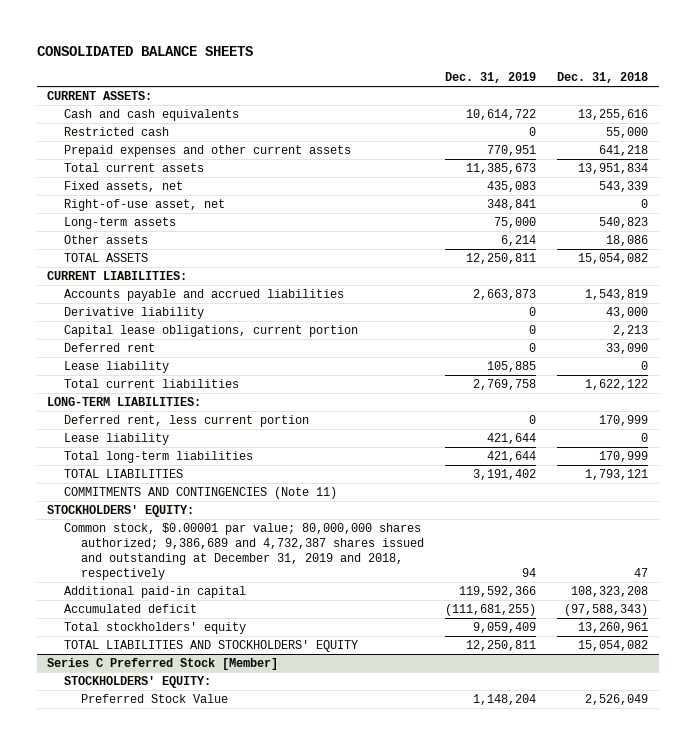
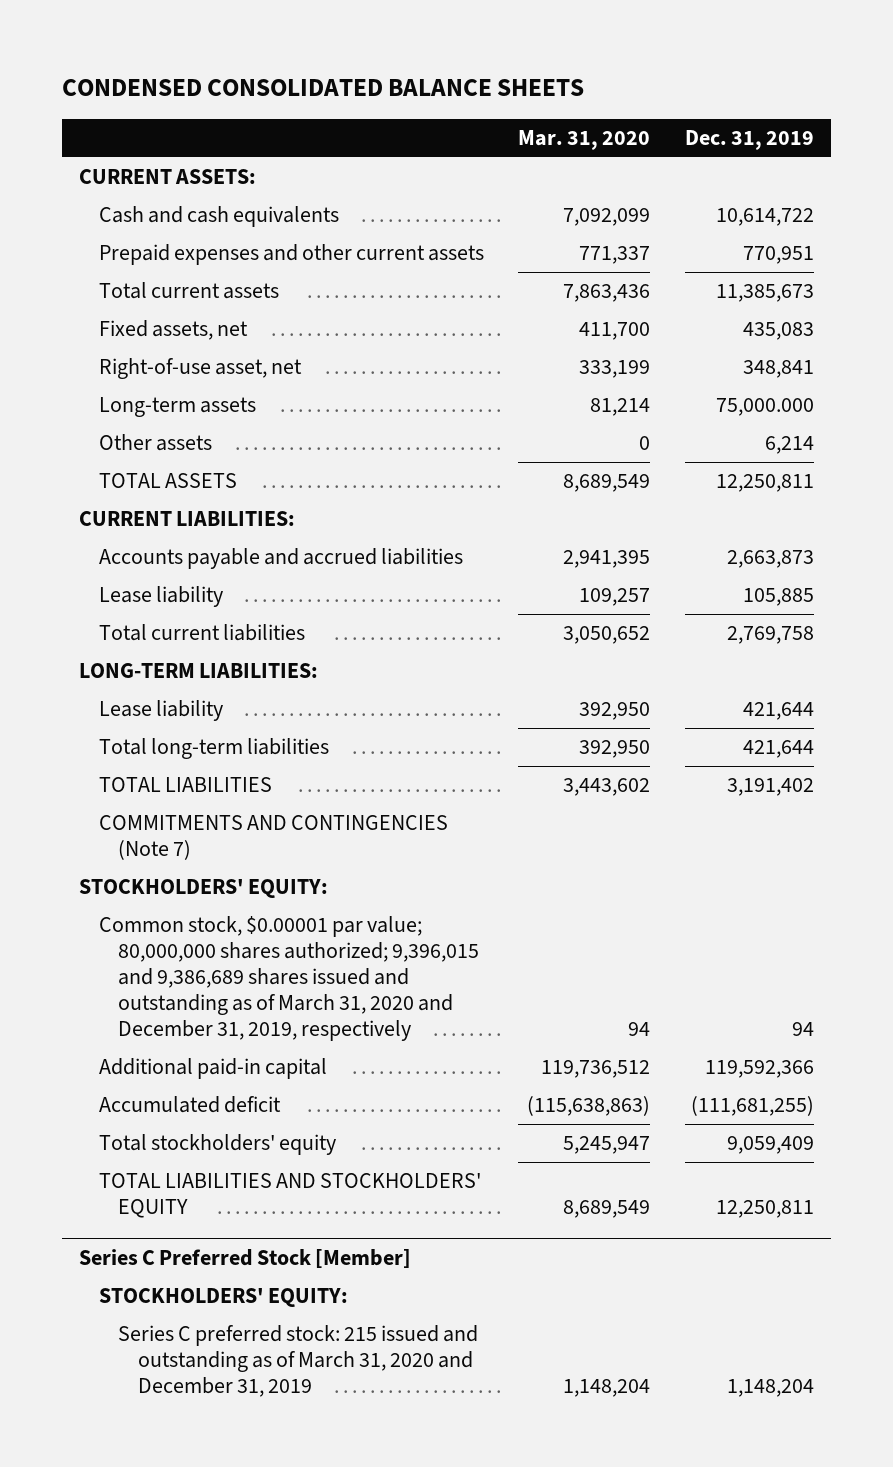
[36,45,253,56] CONSOLIDATED BALANCE SHEETS -> [62,79,585,97] CONDENSED CONSOLIDATED BALANCE SHEETS
[557,71,649,83] Dec. 31, 2018 -> none
none -> [518,129,651,150] Mar. 31, 2020
[63,127,169,137] Restricted cash -> none
[493,217,536,229] 75,000 -> [715,398,814,417] 75,000.000
[63,307,204,320] Derivative liability -> none
[63,325,358,338] Capital lease obligations, current portion -> none
[63,343,155,353] Deferred rent -> none
[63,415,309,428] Deferred rent, less current portion -> none
[63,487,337,500] COMMITMENTS AND CONTINGENCIES (Note 11) -> [98,815,448,861] COMMITMENTS AND CONTINGENCIES (Note 7)
[63,523,424,580] Common stock, $0.00001 par value; 80,000,000 shares authorized; 9,386,689 and 4,732,387 shares issued and outstanding at December 31, 2019 and 2018, respectively -> [98,916,480,1042] Common stock, $0.00001 par value; 80,000,000 shares authorized; 9,396,015 and 9,386,689 shares issued and outstanding as of March 31, 2020 and December 31, 2019, respectively
[80,694,228,704] Preferred Stock Value -> [118,1325,479,1398] Series C preferred stock: 215 issued and outstanding as of March 31, 2020 and December 31, 2019

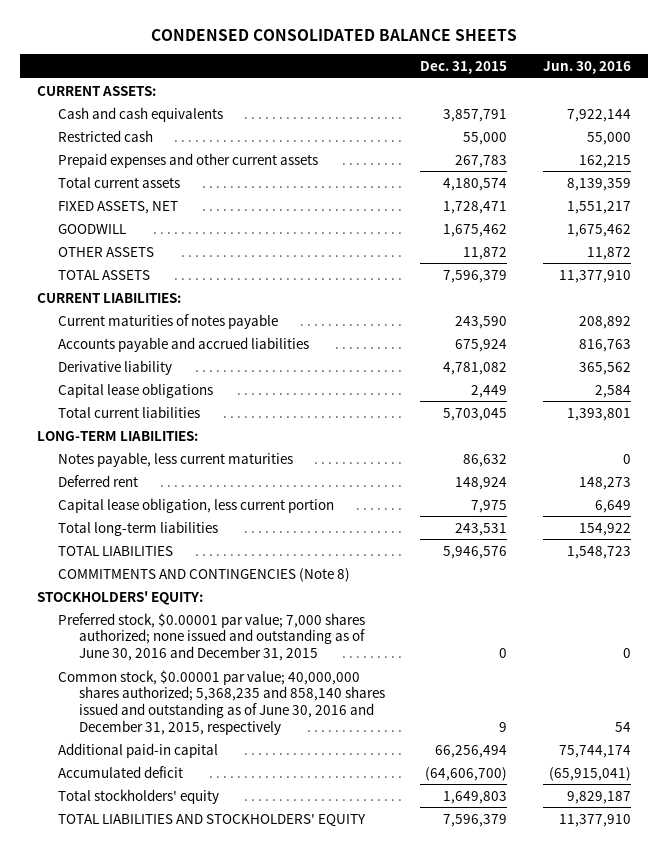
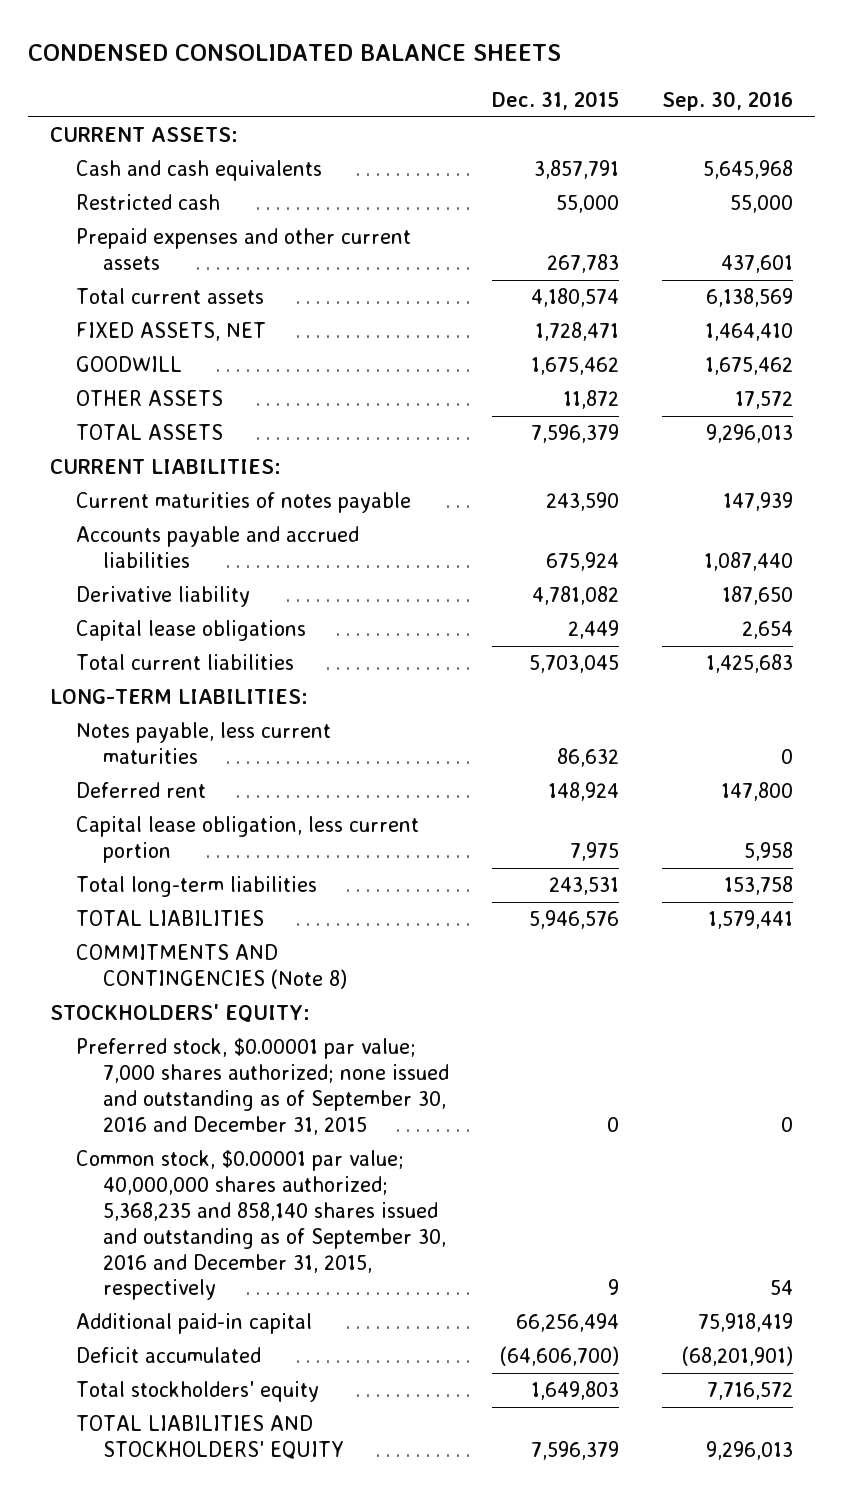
[542,60,631,74] Jun. 30, 2016 -> none
none -> [662,90,794,111] Sep. 30, 2016
[58,612,366,661] Preferred stock, $0.00001 par value; 7,000 shares authorized; none issued and outstanding as of June 30, 2016 and December 31, 2015 -> [76,1038,449,1135] Preferred stock, $0.00001 par value; 7,000 shares authorized; none issued and outstanding as of September 30, 2016 and December 31, 2015
[58,669,385,735] Common stock, $0.00001 par value; 40,000,000 shares authorized; 5,368,235 and 858,140 shares issued and outstanding as of June 30, 2016 and December 31, 2015, respectively -> [76,1150,446,1301] Common stock, $0.00001 par value; 40,000,000 shares authorized; 5,368,235 and 858,140 shares issued and outstanding as of September 30, 2016 and December 31, 2015, respectively
[58,765,184,778] Accumulated deficit -> [76,1347,262,1364] Deficit accumulated

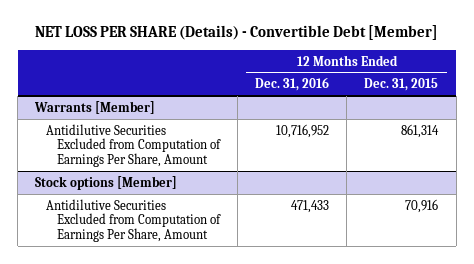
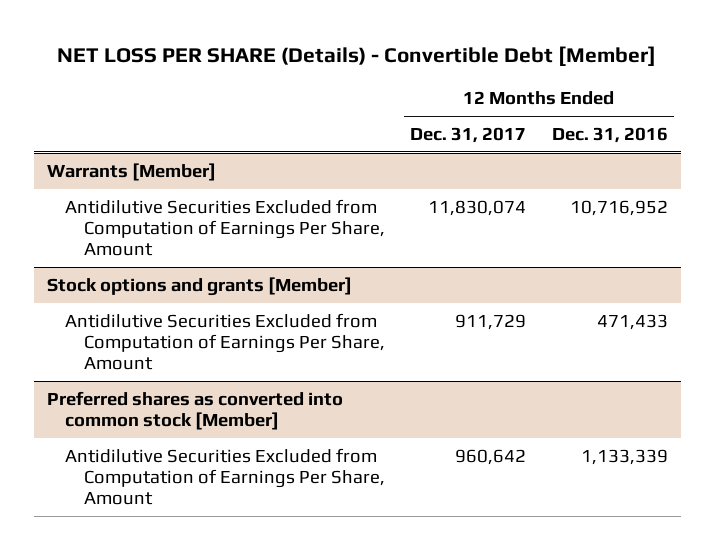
[364,78,439,92] Dec. 31, 2015 -> none
none -> [410,126,527,143] Dec. 31, 2017
[35,175,178,190] Stock options [Member] -> [46,276,352,296] Stock options and grants [Member]
none -> [46,390,343,430] Preferred shares as converted into common stock [Member]
none -> [65,447,385,506] Antidilutive Securities Excluded from Computation of Earnings Per Share, Amount

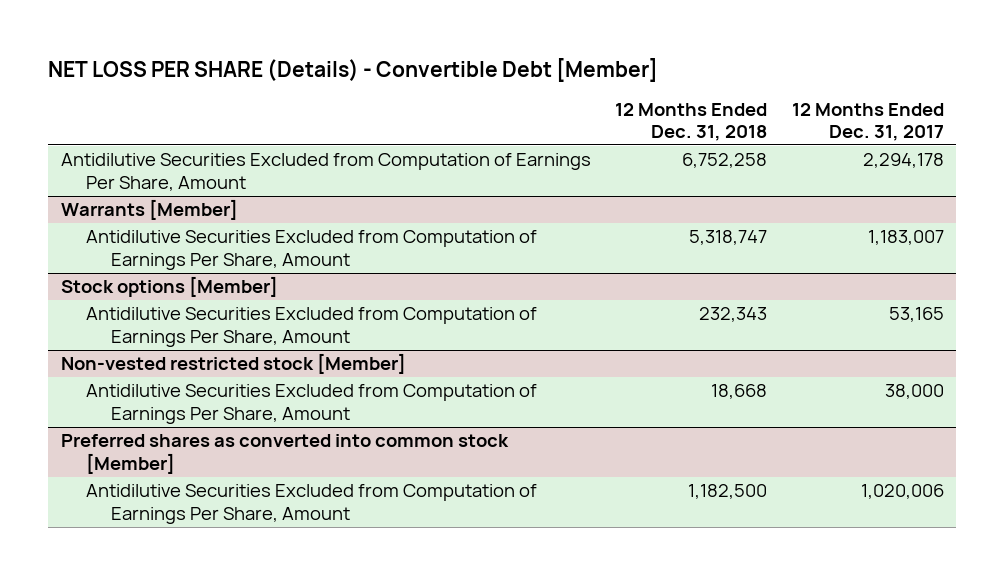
[551,126,668,143] Dec. 31, 2016 -> none
none -> [615,102,768,141] 12 Months Ended Dec. 31, 2018
none -> [60,153,591,191] Antidilutive Securities Excluded from Computation of Earnings Per Share, Amount
[428,199,527,216] 11,830,074 -> [867,230,944,246] 1,183,007
[46,276,352,296] Stock options and grants [Member] -> [60,276,278,298] Stock options [Member]
[455,313,527,330] 911,729 -> [888,307,944,323] 53,165
none -> [60,353,406,375] Non-vested restricted stock [Member]
none -> [85,384,537,424] Antidilutive Securities Excluded from Computation of Earnings Per Share, Amount
[455,448,527,465] 960,642 -> [860,484,944,500] 1,020,006

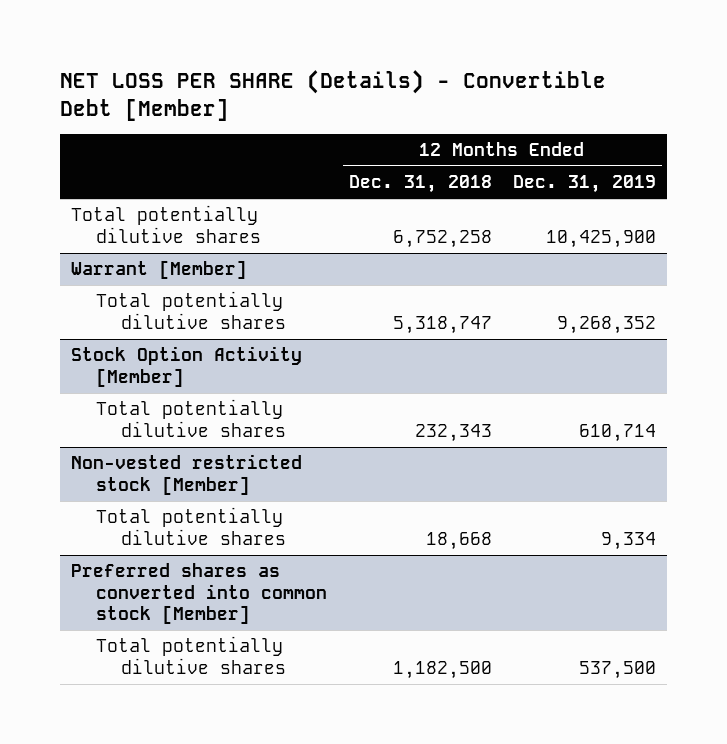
[791,102,944,141] 12 Months Ended Dec. 31, 2017 -> none
none -> [513,175,657,194] Dec. 31, 2019
[60,153,591,191] Antidilutive Securities Excluded from Computation of Earnings Per Share, Amount -> [70,205,262,243] Total potentially dilutive shares
[60,199,238,221] Warrants [Member] -> [70,260,247,280] Warrant [Member]
[85,230,537,270] Antidilutive Securities Excluded from Computation of Earnings Per Share, Amount -> [96,291,287,329] Total potentially dilutive shares
[60,276,278,298] Stock options [Member] -> [70,346,302,387] Stock Option Activity [Member]
[85,307,537,347] Antidilutive Securities Excluded from Computation of Earnings Per Share, Amount -> [96,399,287,437] Total potentially dilutive shares
[85,384,537,424] Antidilutive Securities Excluded from Computation of Earnings Per Share, Amount -> [96,507,287,545] Total potentially dilutive shares
[85,484,537,524] Antidilutive Securities Excluded from Computation of Earnings Per Share, Amount -> [96,636,287,674] Total potentially dilutive shares

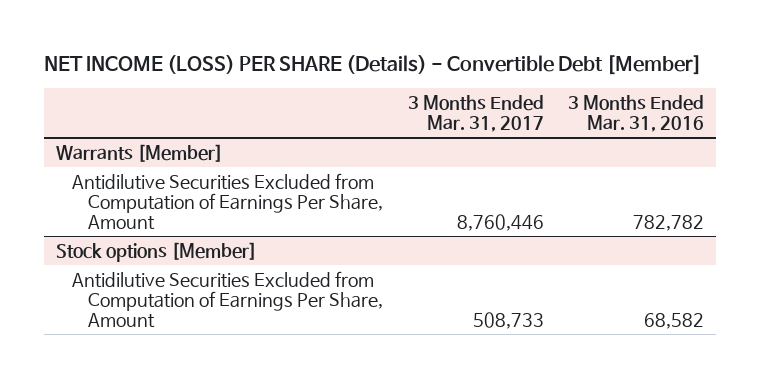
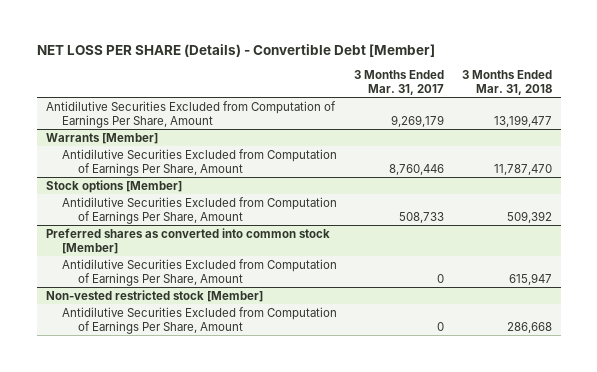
[43,54,702,75] NET INCOME (LOSS) PER SHARE (Details) - Convertible Debt [Member] -> [36,43,435,57] NET LOSS PER SHARE (Details) - Convertible Debt [Member]
[568,94,705,133] 3 Months Ended Mar. 31, 2016 -> none
none -> [461,69,552,95] 3 Months Ended Mar. 31, 2018
none -> [45,100,336,128] Antidilutive Securities Excluded from Computation of Earnings Per Share, Amount
none -> [45,227,330,254] Preferred shares as converted into common stock [Member]
none -> [61,258,337,286] Antidilutive Securities Excluded from Computation of Earnings Per Share, Amount
none -> [45,289,263,302] Non-vested restricted stock [Member]
none -> [61,306,337,334] Antidilutive Securities Excluded from Computation of Earnings Per Share, Amount

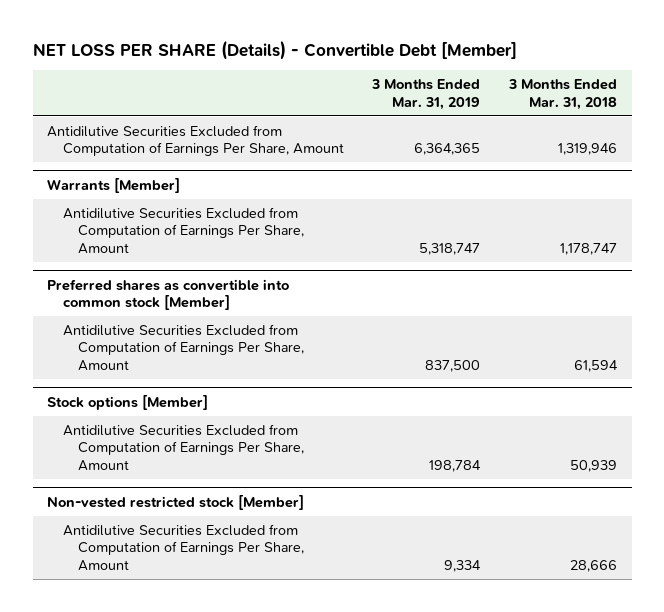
[354,69,445,95] 3 Months Ended Mar. 31, 2017 -> none
none -> [371,79,481,110] 3 Months Ended Mar. 31, 2019
[493,114,552,127] 13,199,477 -> [558,143,618,156] 1,319,946
[493,163,552,175] 11,787,470 -> [560,242,618,255] 1,178,747
none -> [47,278,290,310] Preferred shares as convertible into common stock [Member]
none -> [62,324,304,371] Antidilutive Securities Excluded from Computation of Earnings Per Share, Amount
[45,227,330,254] Preferred shares as converted into common stock [Member] -> none
[61,258,337,286] Antidilutive Securities Excluded from Computation of Earnings Per Share, Amount -> none
[506,210,552,223] 509,392 -> [570,459,618,472] 50,939
[506,321,552,333] 286,668 -> [570,559,618,572] 28,666

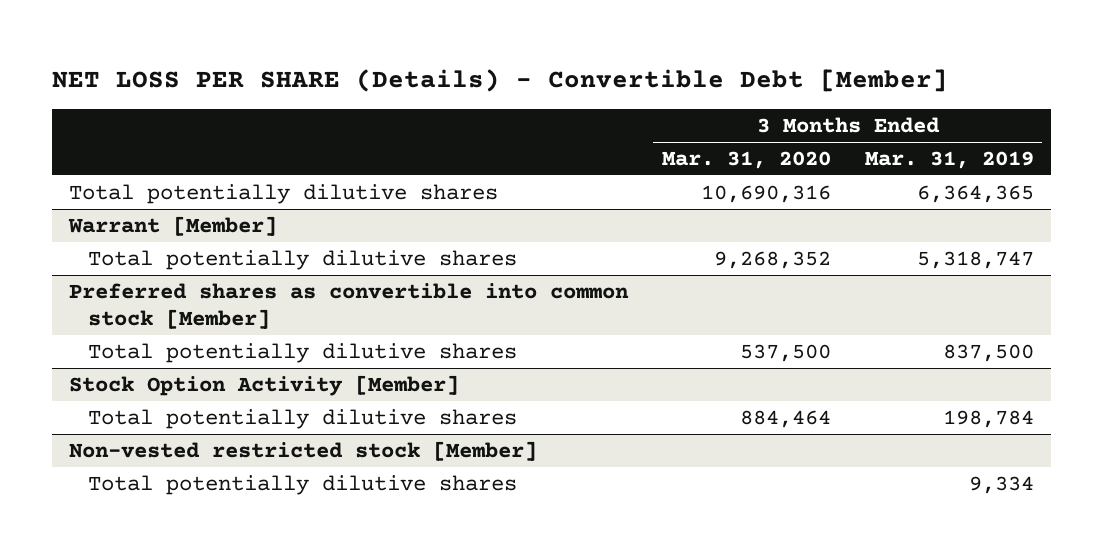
[508,79,618,110] 3 Months Ended Mar. 31, 2018 -> none
none -> [661,151,831,170] Mar. 31, 2020
[47,125,344,157] Antidilutive Securities Excluded from Computation of Earnings Per Share, Amount -> [69,183,499,204] Total potentially dilutive shares
[47,177,181,193] Warrants [Member] -> [68,215,278,236] Warrant [Member]
[62,207,304,254] Antidilutive Securities Excluded from Computation of Earnings Per Share, Amount -> [88,249,518,270] Total potentially dilutive shares
[62,324,304,371] Antidilutive Securities Excluded from Computation of Earnings Per Share, Amount -> [88,342,518,363] Total potentially dilutive shares
[47,394,209,410] Stock options [Member] -> [69,374,460,396] Stock Option Activity [Member]
[62,424,304,471] Antidilutive Securities Excluded from Computation of Earnings Per Share, Amount -> [88,408,518,429] Total potentially dilutive shares
[62,524,304,571] Antidilutive Securities Excluded from Computation of Earnings Per Share, Amount -> [88,474,518,495] Total potentially dilutive shares

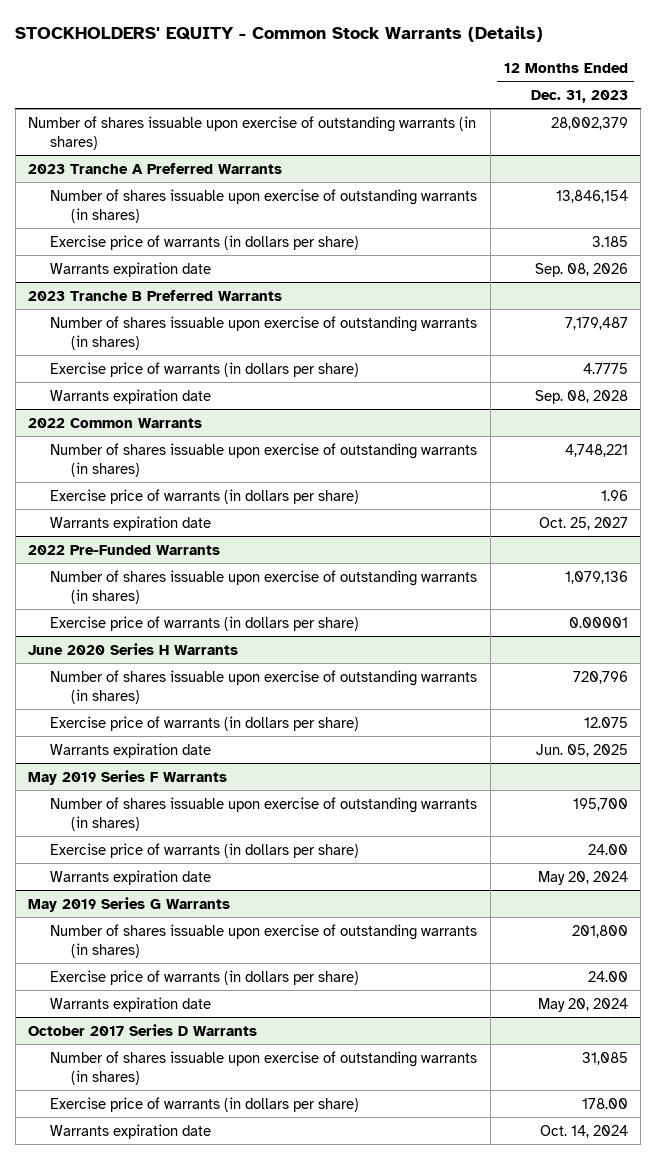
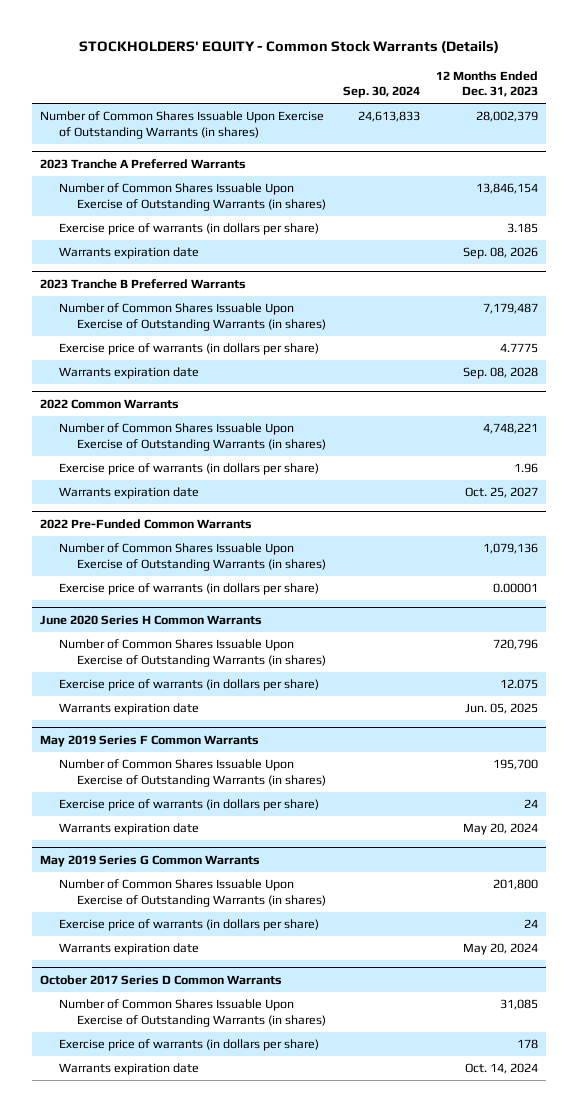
none -> [342,86,420,99] Sep. 30, 2024
[28,115,477,150] Number of shares issuable upon exercise of outstanding warrants (in shares) -> [40,111,325,139] Number of Common Shares Issuable Upon Exercise of Outstanding Warrants (in shares)
[49,188,477,223] Number of shares issuable upon exercise of outstanding warrants (in shares) -> [58,183,327,211] Number of Common Shares Issuable Upon Exercise of Outstanding Warrants (in shares)
[49,315,477,350] Number of shares issuable upon exercise of outstanding warrants (in shares) -> [58,303,327,331] Number of Common Shares Issuable Upon Exercise of Outstanding Warrants (in shares)
[49,442,477,477] Number of shares issuable upon exercise of outstanding warrants (in shares) -> [58,423,327,451] Number of Common Shares Issuable Upon Exercise of Outstanding Warrants (in shares)
[28,544,221,555] 2022 Pre-Funded Warrants -> [40,518,253,529] 2022 Pre-Funded Common Warrants
[49,569,477,604] Number of shares issuable upon exercise of outstanding warrants (in shares) -> [58,543,327,571] Number of Common Shares Issuable Upon Exercise of Outstanding Warrants (in shares)
[28,642,239,655] June 2020 Series H Warrants -> [40,614,263,625] June 2020 Series H Common Warrants
[49,669,477,704] Number of shares issuable upon exercise of outstanding warrants (in shares) -> [58,639,327,667] Number of Common Shares Issuable Upon Exercise of Outstanding Warrants (in shares)
[28,769,228,785] May 2019 Series F Warrants -> [40,734,260,747] May 2019 Series F Common Warrants
[49,796,477,831] Number of shares issuable upon exercise of outstanding warrants (in shares) -> [58,759,327,787] Number of Common Shares Issuable Upon Exercise of Outstanding Warrants (in shares)
[587,843,628,855] 24.00 -> [524,799,539,809] 24
[28,896,231,912] May 2019 Series G Warrants -> [40,854,261,867] May 2019 Series G Common Warrants
[49,923,477,958] Number of shares issuable upon exercise of outstanding warrants (in shares) -> [58,879,327,907] Number of Common Shares Issuable Upon Exercise of Outstanding Warrants (in shares)
[587,970,628,982] 24.00 -> [524,919,539,929] 24
[28,1023,258,1036] October 2017 Series D Warrants -> [40,974,283,985] October 2017 Series D Common Warrants
[49,1050,477,1085] Number of shares issuable upon exercise of outstanding warrants (in shares) -> [58,999,327,1027] Number of Common Shares Issuable Upon Exercise of Outstanding Warrants (in shares)
[581,1097,628,1109] 178.00 -> [517,1039,539,1050] 178

